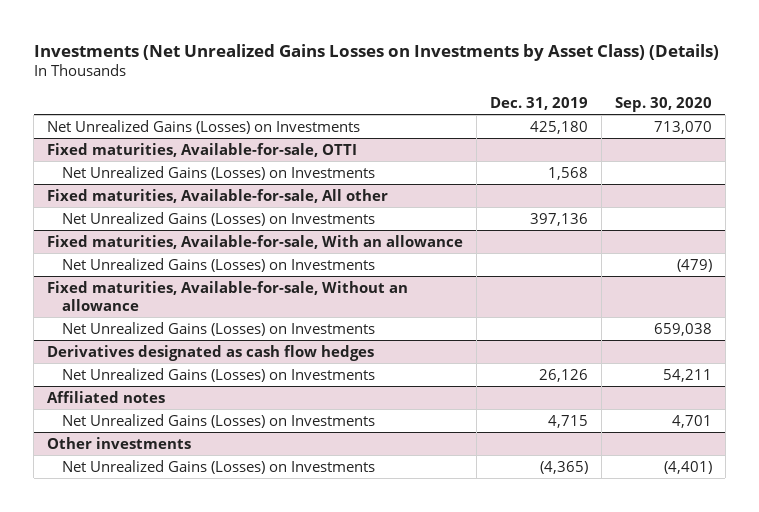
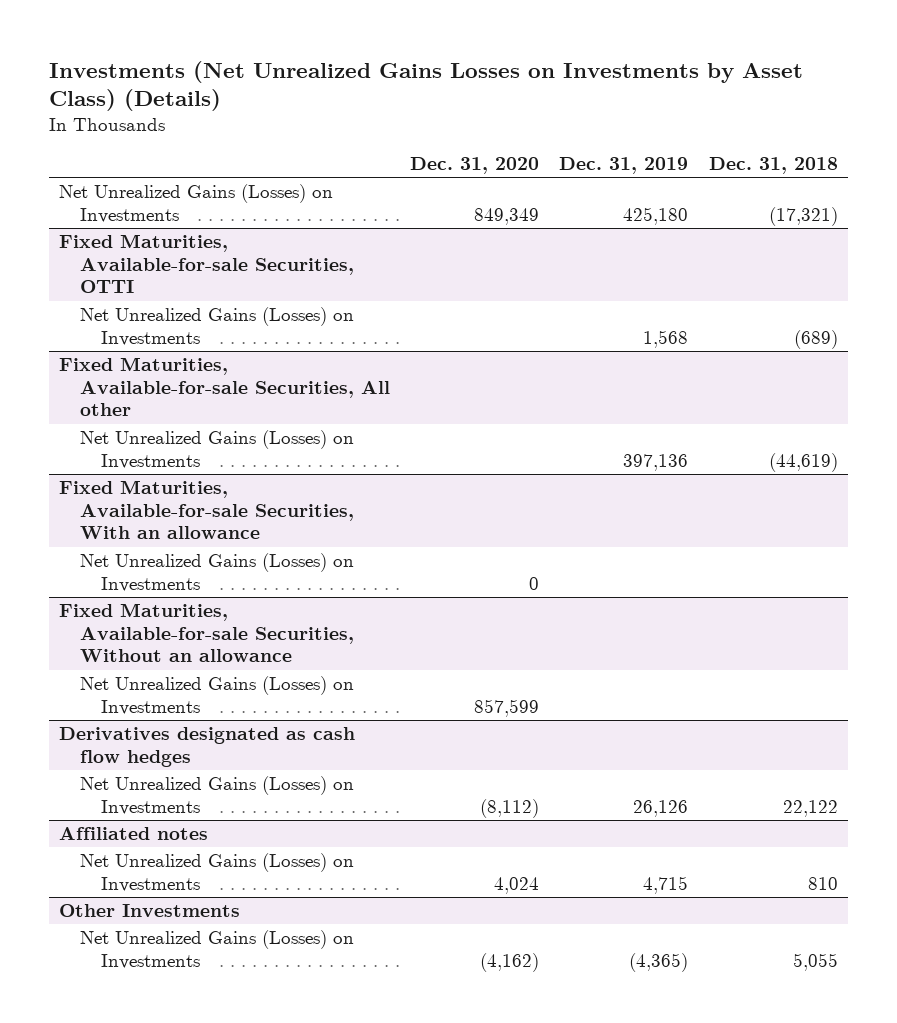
[614,96,712,112] Sep. 30, 2020 -> none
none -> [410,157,540,175] Dec. 31, 2020
none -> [708,157,838,175] Dec. 31, 2018
[47,142,358,157] Fixed maturities, Available-for-sale, OTTI -> [59,234,354,294] Fixed Maturities, Available-for-sale Securities, OTTI
[47,188,389,203] Fixed maturities, Available-for-sale, All other -> [59,357,390,417] Fixed Maturities, Available-for-sale Securities, All other
[47,234,464,249] Fixed maturities, Available-for-sale, With an allowance -> [59,480,354,540] Fixed Maturities, Available-for-sale Securities, With an allowance
[47,280,409,311] Fixed maturities, Available-for-sale, Without an allowance -> [59,603,354,663] Fixed Maturities, Available-for-sale Securities, Without an allowance
[47,436,192,449] Other investments -> [59,904,241,918] Other Investments

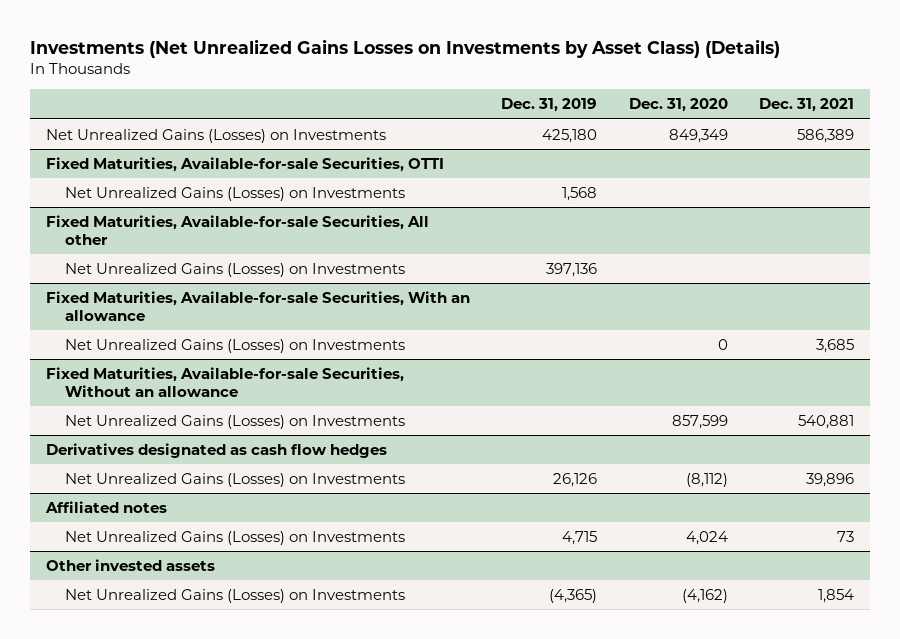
[708,157,838,175] Dec. 31, 2018 -> none
none -> [759,98,855,113] Dec. 31, 2021
[59,904,241,918] Other Investments -> [45,558,215,571] Other invested assets

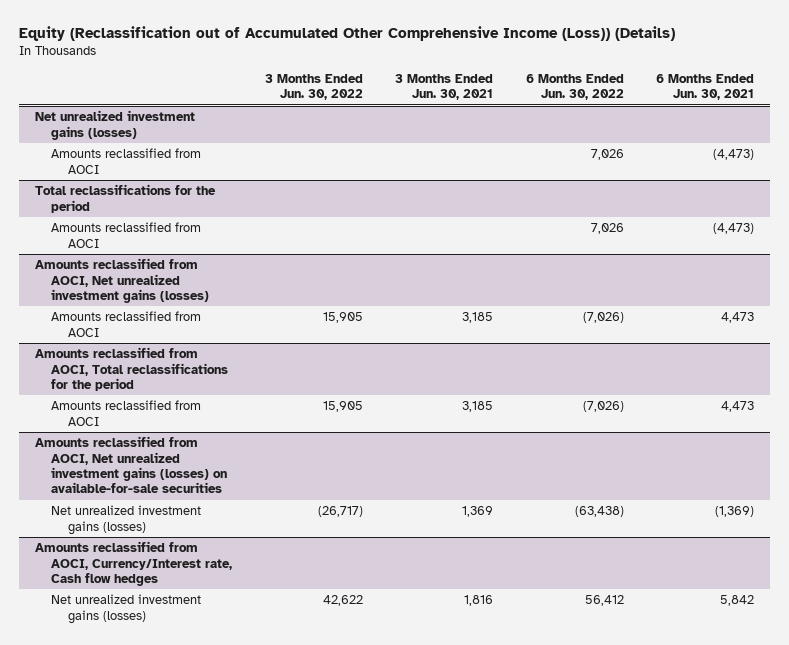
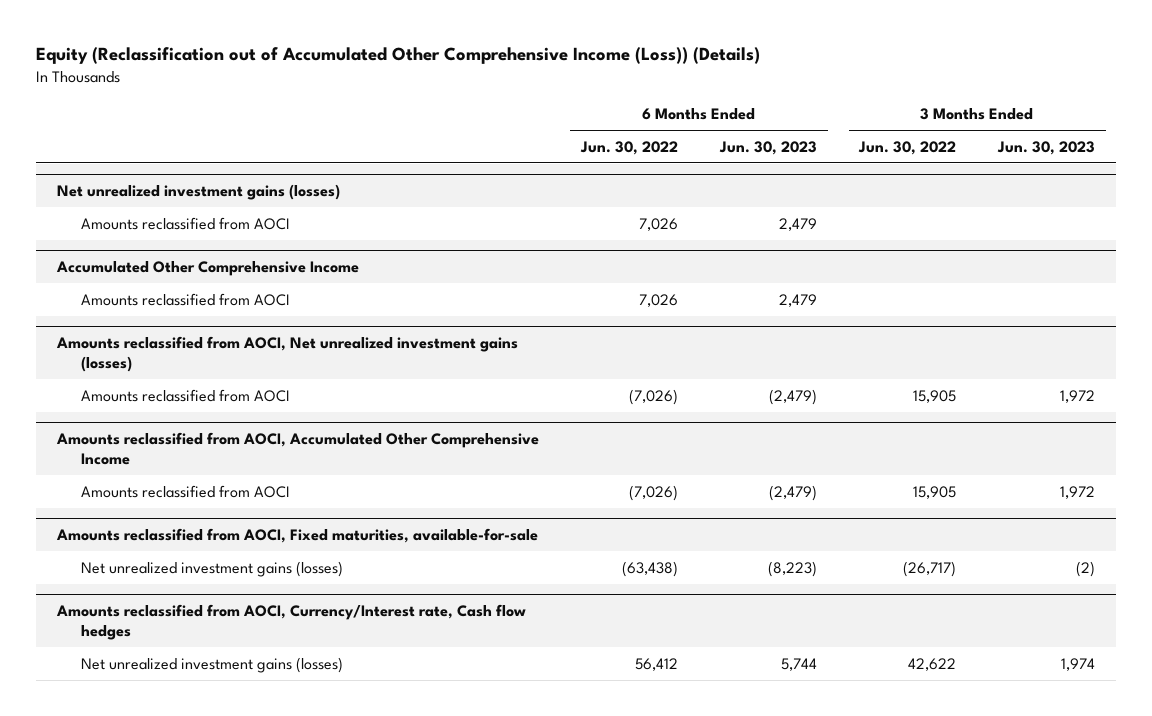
[395,73,494,101] 3 Months Ended Jun. 30, 2021 -> none
[656,73,755,101] 6 Months Ended Jun. 30, 2021 -> none
none -> [718,140,817,155] Jun. 30, 2023
none -> [997,140,1096,155] Jun. 30, 2023
[34,184,216,213] Total reclassifications for the period -> [55,260,359,276] Accumulated Other Comprehensive Income
[34,347,229,391] Amounts reclassified from AOCI, Total reclassifications for the period -> none
none -> [55,431,539,466] Amounts reclassified from AOCI, Accumulated Other Comprehensive Income
[34,436,228,493] Amounts reclassified from AOCI, Net unrealized investment gains (losses) on available-for-sale securities -> none
none -> [55,527,538,543] Amounts reclassified from AOCI, Fixed maturities, available-for-sale

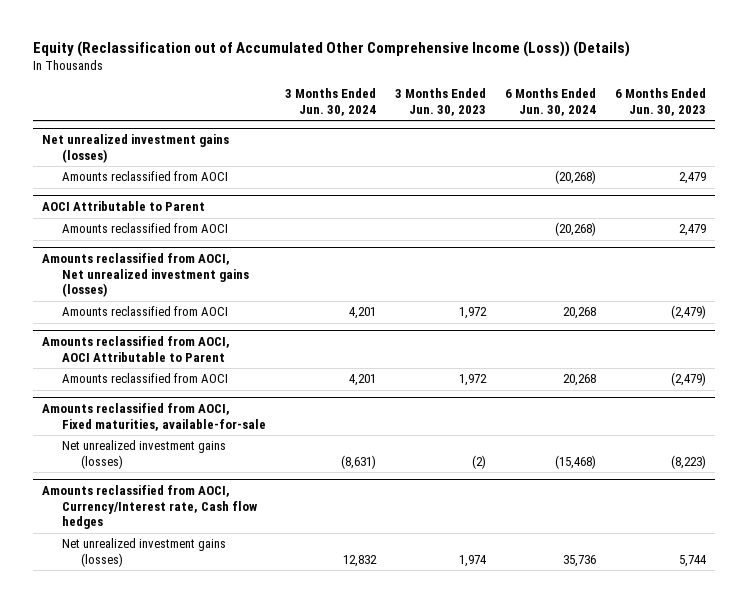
[579,140,678,155] Jun. 30, 2022 -> none
[858,140,957,155] Jun. 30, 2022 -> none
none -> [284,88,376,116] 3 Months Ended Jun. 30, 2024
none -> [504,88,596,116] 6 Months Ended Jun. 30, 2024
[55,260,359,276] Accumulated Other Comprehensive Income -> [42,201,206,212] AOCI Attributable to Parent
[55,431,539,466] Amounts reclassified from AOCI, Accumulated Other Comprehensive Income -> none
none -> [42,336,231,362] Amounts reclassified from AOCI, AOCI Attributable to Parent

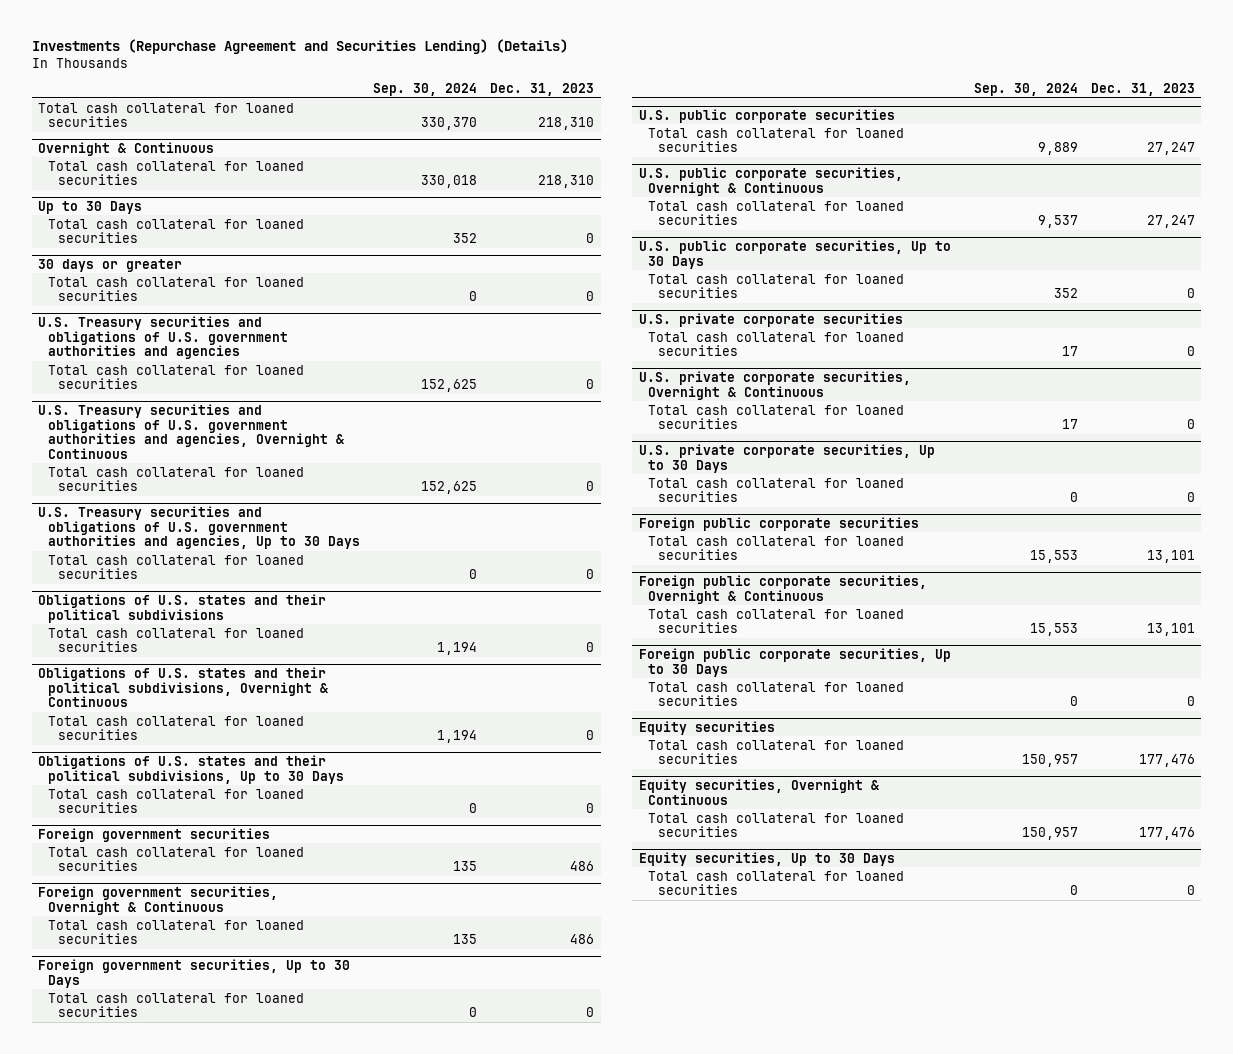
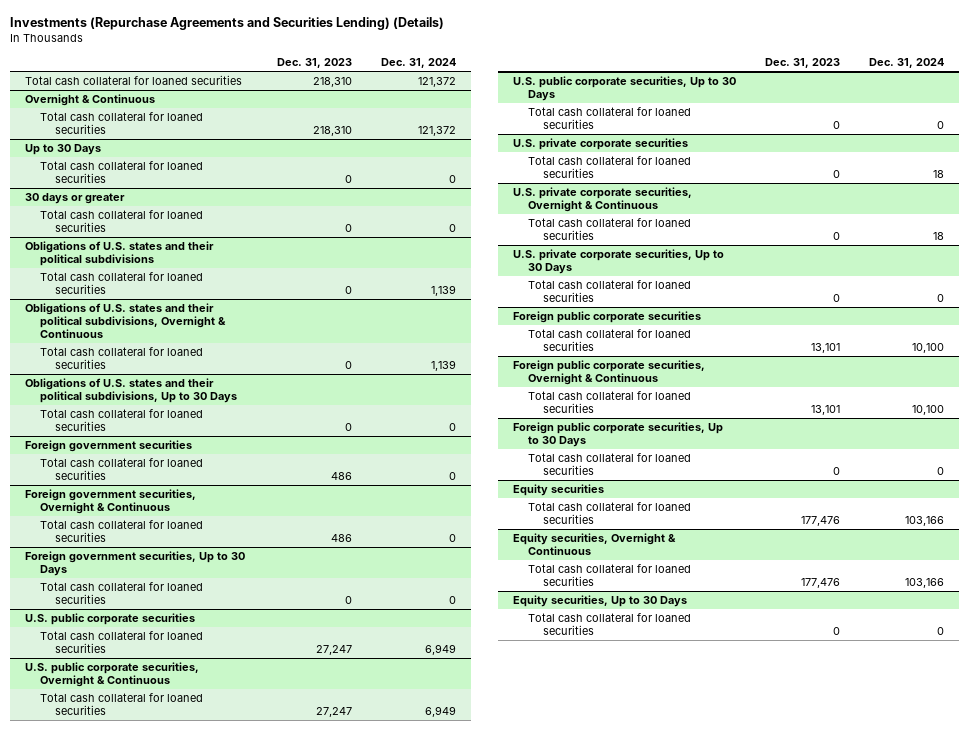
[31,38,568,54] Investments (Repurchase Agreement and Securities Lending) (Details) -> [9,16,444,30] Investments (Repurchase Agreements and Securities Lending) (Details)
[373,83,478,97] Sep. 30, 2024 -> none
none -> [381,57,457,68] Dec. 31, 2024
[38,315,289,360] U.S. Treasury securities and obligations of U.S. government authorities and agencies -> none
[48,364,305,390] Total cash collateral for loaned securities -> none
[38,403,346,460] U.S. Treasury securities and obligations of U.S. government authorities and agencies, Overnight & Continuous -> none
[48,466,305,492] Total cash collateral for loaned securities -> none
[38,505,361,550] U.S. Treasury securities and obligations of U.S. government authorities and agencies, Up to 30 Days -> none
[48,554,305,580] Total cash collateral for loaned securities -> none

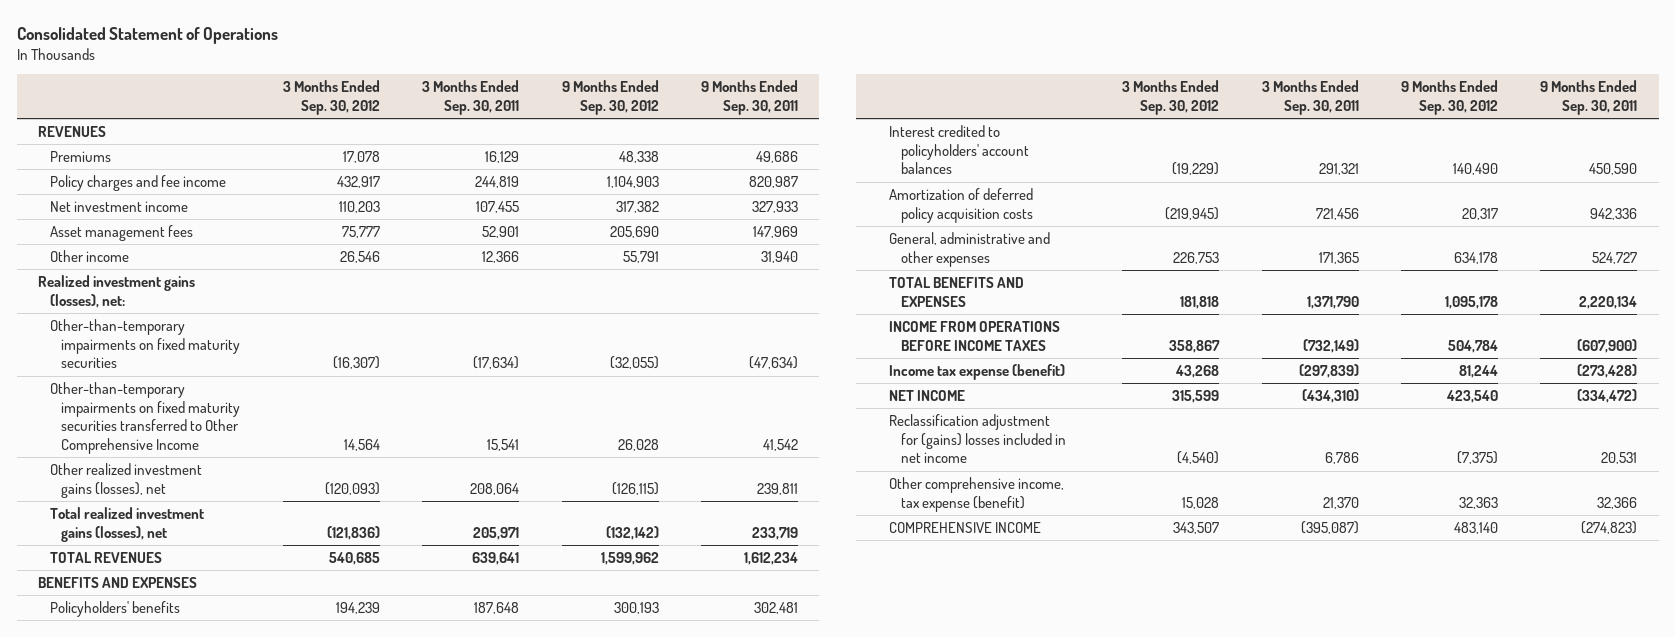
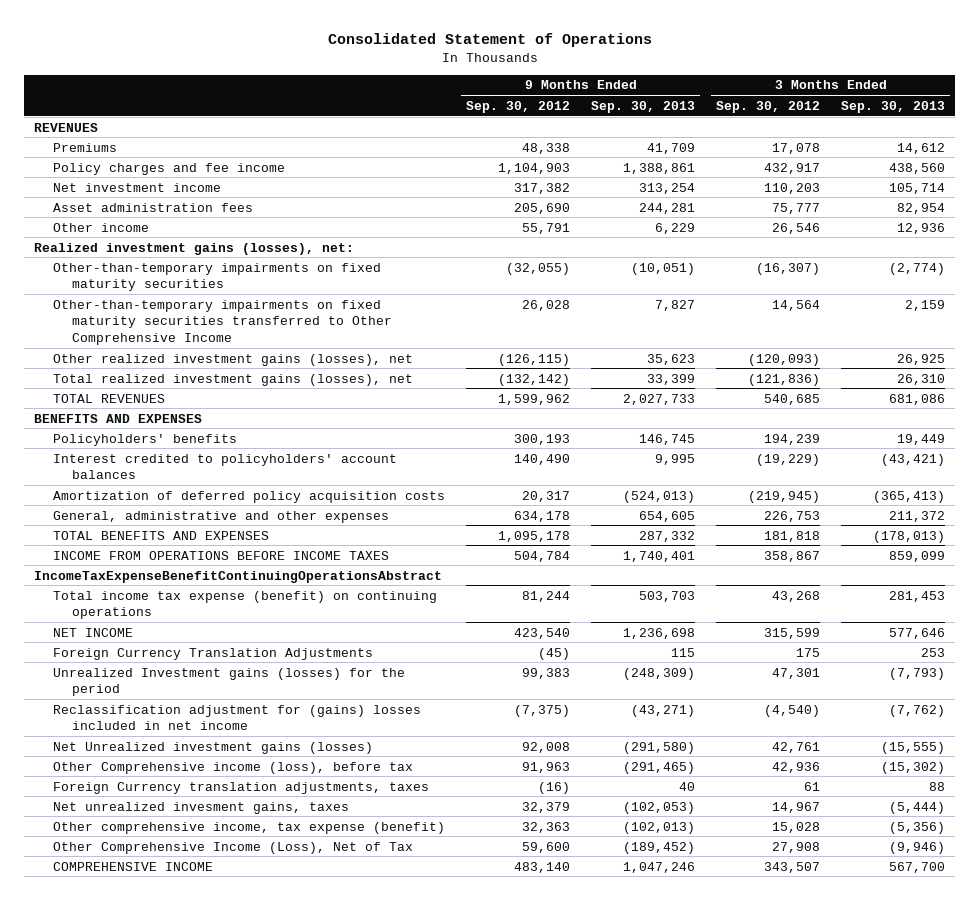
[422,80,520,116] 3 Months Ended Sep. 30, 2011 -> none
[701,80,799,116] 9 Months Ended Sep. 30, 2011 -> none
none -> [591,100,696,113] Sep. 30, 2013
none -> [840,100,945,113] Sep. 30, 2013
[49,225,193,242] Asset management fees -> [53,202,254,212] Asset administration fees
none -> [34,570,443,583] IncomeTaxExpenseBenefitContinuingOperationsAbstract
[889,364,1066,381] Income tax expense (benefit) -> [53,590,438,620] Total income tax expense (benefit) on continuing operations
none -> [53,647,374,660] Foreign Currency Translation Adjustments
none -> [53,667,406,697] Unrealized Investment gains (losses) for the period
none -> [53,741,374,754] Net Unrealized investment gains (losses)
none -> [53,761,414,774] Other Comprehensive income (loss), before tax
none -> [53,781,430,794] Foreign Currency translation adjustments, taxes
none -> [53,801,350,814] Net unrealized invesment gains, taxes
none -> [53,841,414,854] Other Comprehensive Income (Loss), Net of Tax

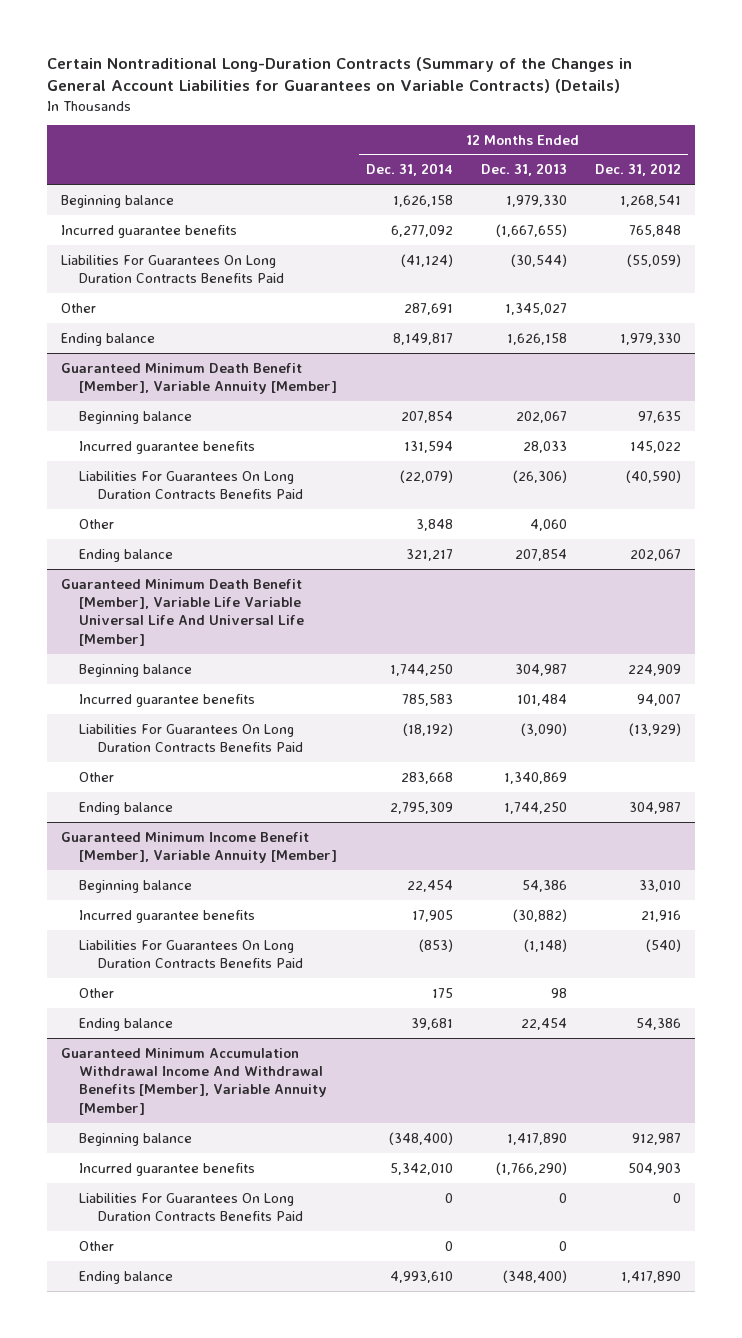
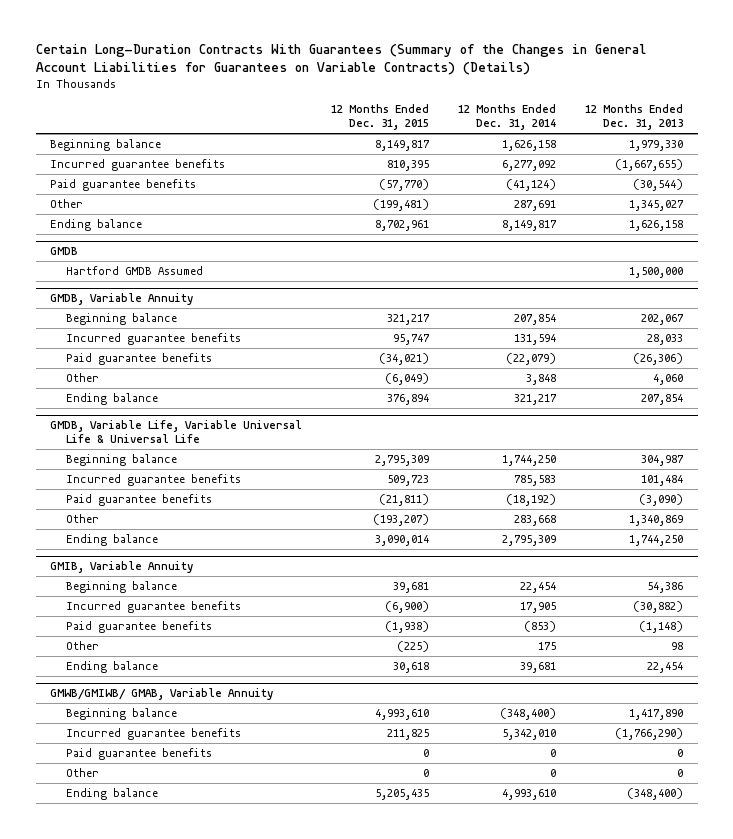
[46,57,632,94] Certain Nontraditional Long-Duration Contracts (Summary of the Changes in General Account Liabilities for Guarantees on Variable Contracts) (Details) -> [35,43,646,75] Certain Long-Duration Contracts With Guarantees (Summary of the Changes in General Account Liabilities for Guarantees on Variable Contracts) (Details)
[595,163,682,177] Dec. 31, 2012 -> none
none -> [331,104,430,131] 12 Months Ended Dec. 31, 2015
[61,254,285,284] Liabilities For Guarantees On Long Duration Contracts Benefits Paid -> [50,178,197,191] Paid guarantee benefits
[61,362,338,395] Guaranteed Minimum Death Benefit [Member], Variable Annuity [Member] -> none
none -> [50,247,79,256] GMDB
none -> [65,265,203,275] Hartford GMDB Assumed
none -> [50,293,194,306] GMDB, Variable Annuity
[79,470,303,500] Liabilities For Guarantees On Long Duration Contracts Benefits Paid -> [65,352,212,365] Paid guarantee benefits
[61,578,305,646] Guaranteed Minimum Death Benefit [Member], Variable Life Variable Universal Life And Universal Life [Member] -> none
none -> [50,420,303,444] GMDB, Variable Life, Variable Universal Life & Universal Life
[79,723,303,753] Liabilities For Guarantees On Long Duration Contracts Benefits Paid -> [65,493,212,506] Paid guarantee benefits
[61,831,338,864] Guaranteed Minimum Income Benefit [Member], Variable Annuity [Member] -> none
none -> [50,561,194,574] GMIB, Variable Annuity
[79,939,303,969] Liabilities For Guarantees On Long Duration Contracts Benefits Paid -> [65,620,212,633] Paid guarantee benefits
[61,1047,328,1115] Guaranteed Minimum Accumulation Withdrawal Income And Withdrawal Benefits [Member], Variable Annuity [Member] -> none
none -> [50,688,274,701] GMWB/GMIWB/ GMAB, Variable Annuity
[79,1192,303,1222] Liabilities For Guarantees On Long Duration Contracts Benefits Paid -> [65,747,212,760] Paid guarantee benefits

